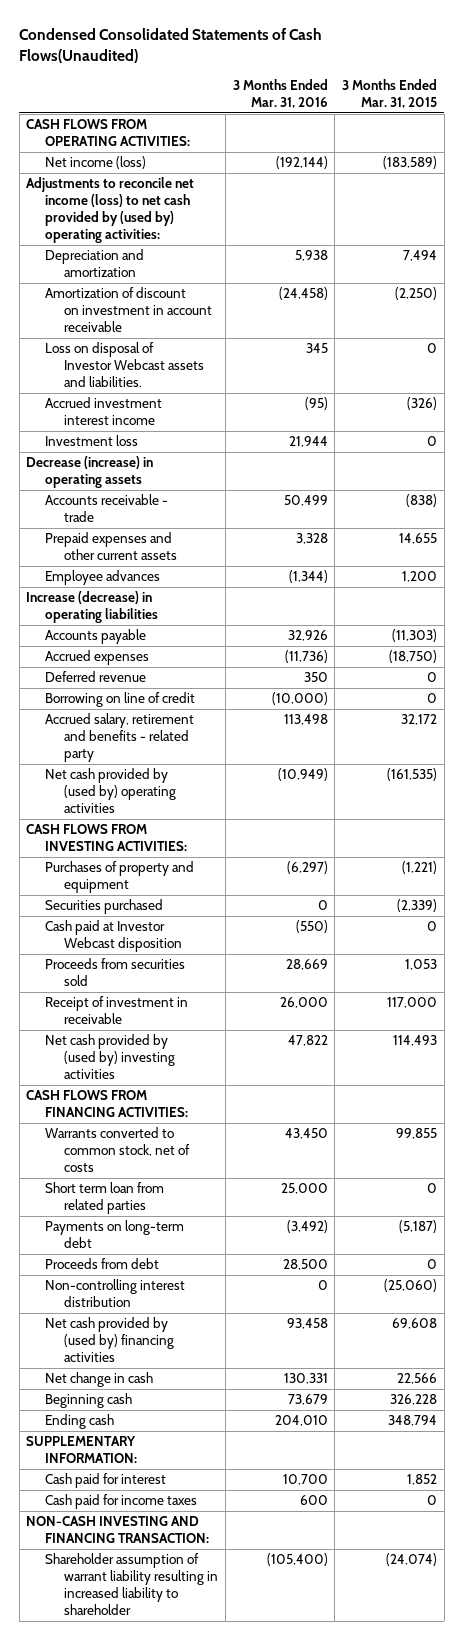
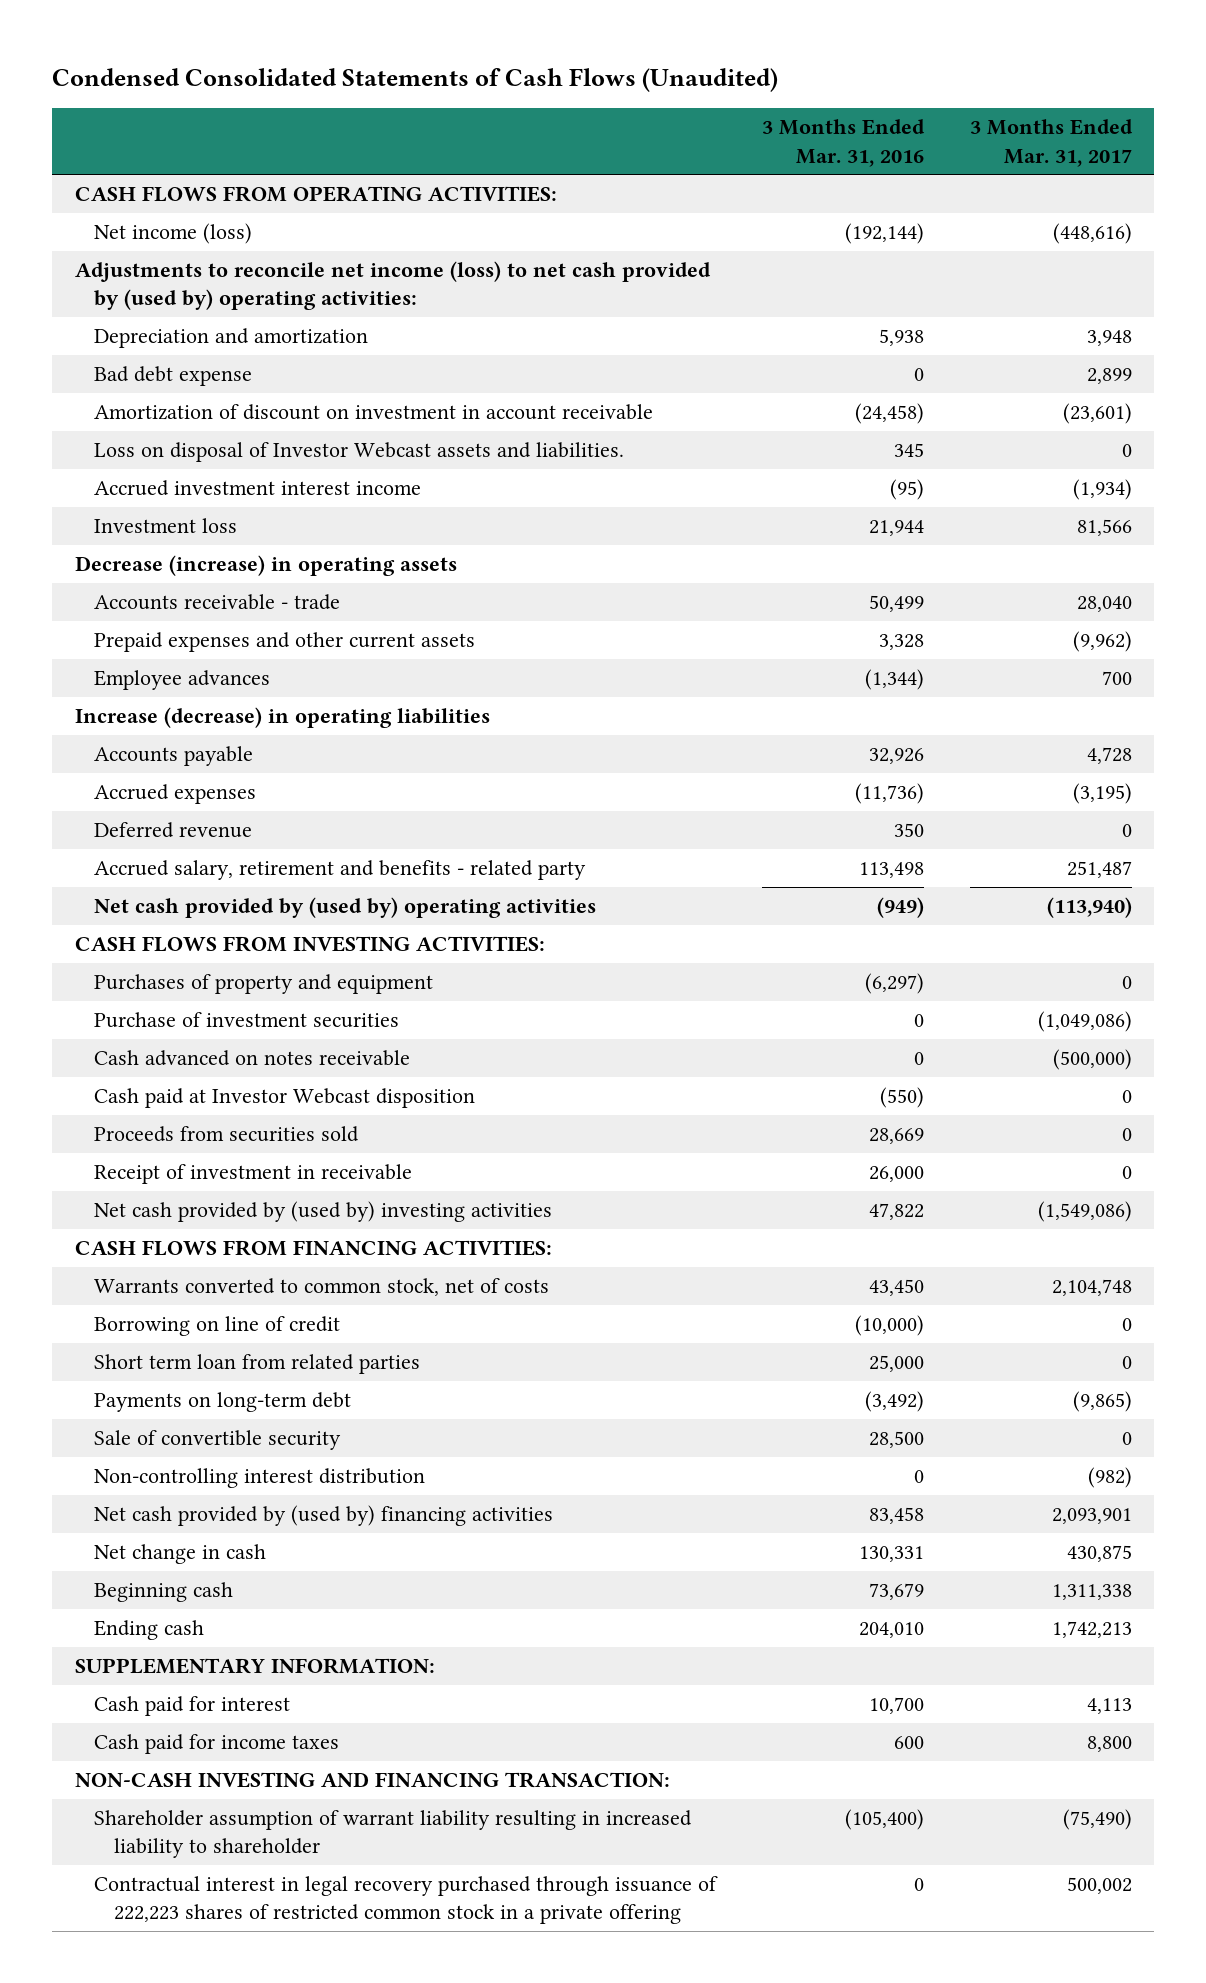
[19,28,323,64] Condensed Consolidated Statements of Cash Flows(Unaudited) -> [51,68,778,93] Condensed Consolidated Statements of Cash Flows (Unaudited)
[341,79,437,109] 3 Months Ended Mar. 31, 2015 -> none
none -> [969,119,1133,167] 3 Months Ended Mar. 31, 2017
none -> [94,365,253,386] Bad debt expense
[277,768,328,782] (10,949) -> [876,896,924,918] (949)
[45,899,164,915] Securities purchased -> [94,1011,400,1028] Purchase of investment securities
none -> [94,1049,411,1066] Cash advanced on notes receivable
[45,692,196,708] Borrowing on line of credit -> [94,1315,341,1336] Borrowing on line of credit
[45,1258,160,1270] Proceeds from debt -> [94,1429,342,1450] Sale of convertible security
[286,1318,328,1330] 93,458 -> [868,1506,924,1524] 83,458
none -> [94,1875,719,1925] Contractual interest in legal recovery purchased through issuance of 222,223 shares of restricted common stock in a private offering

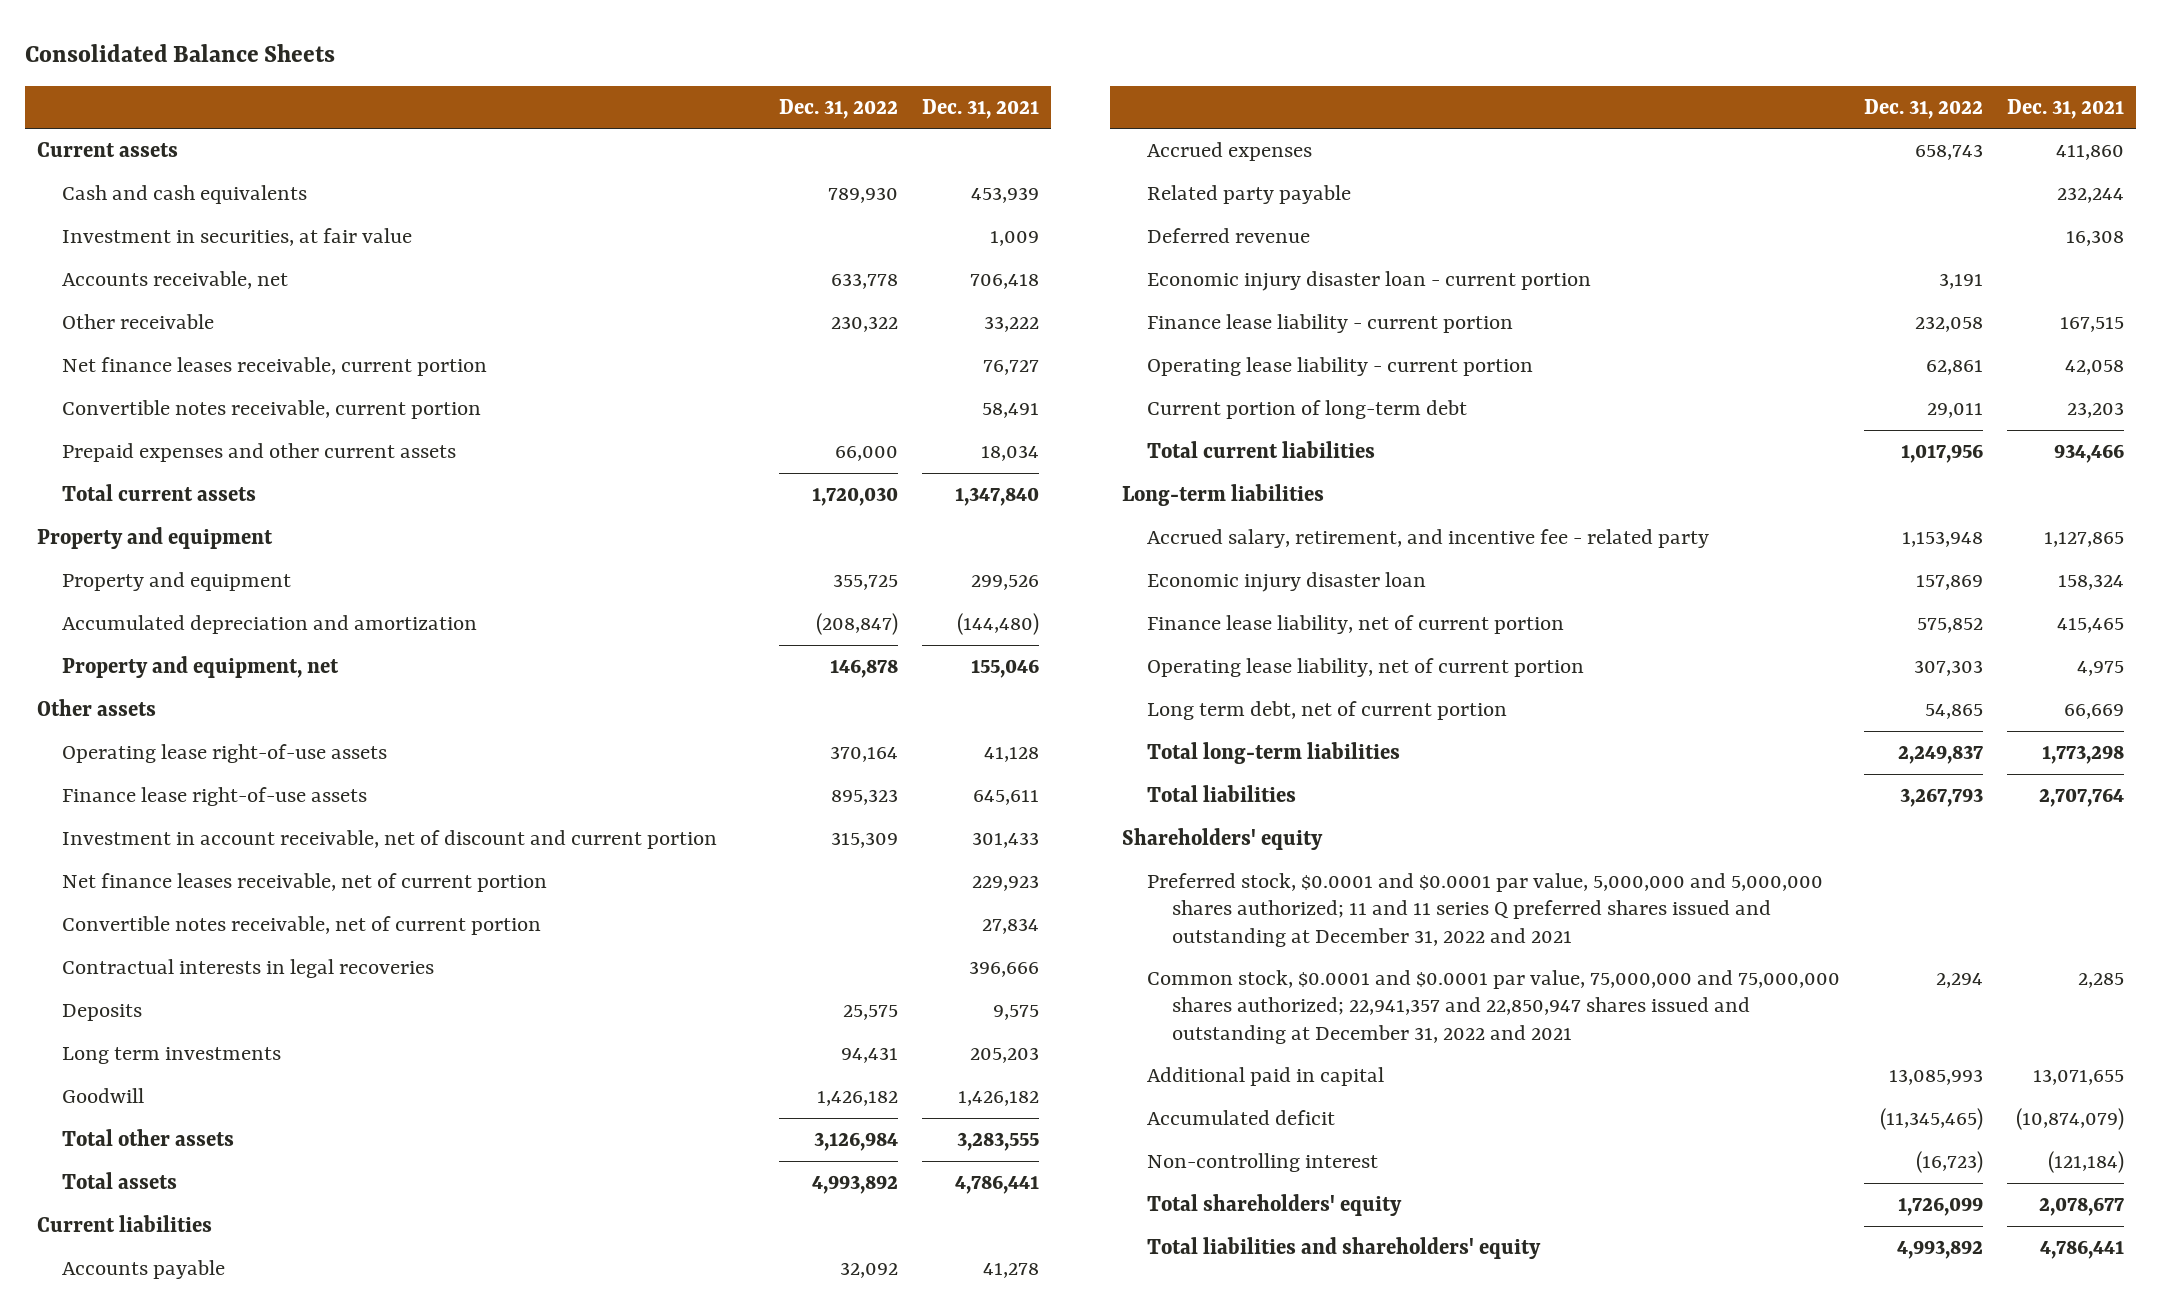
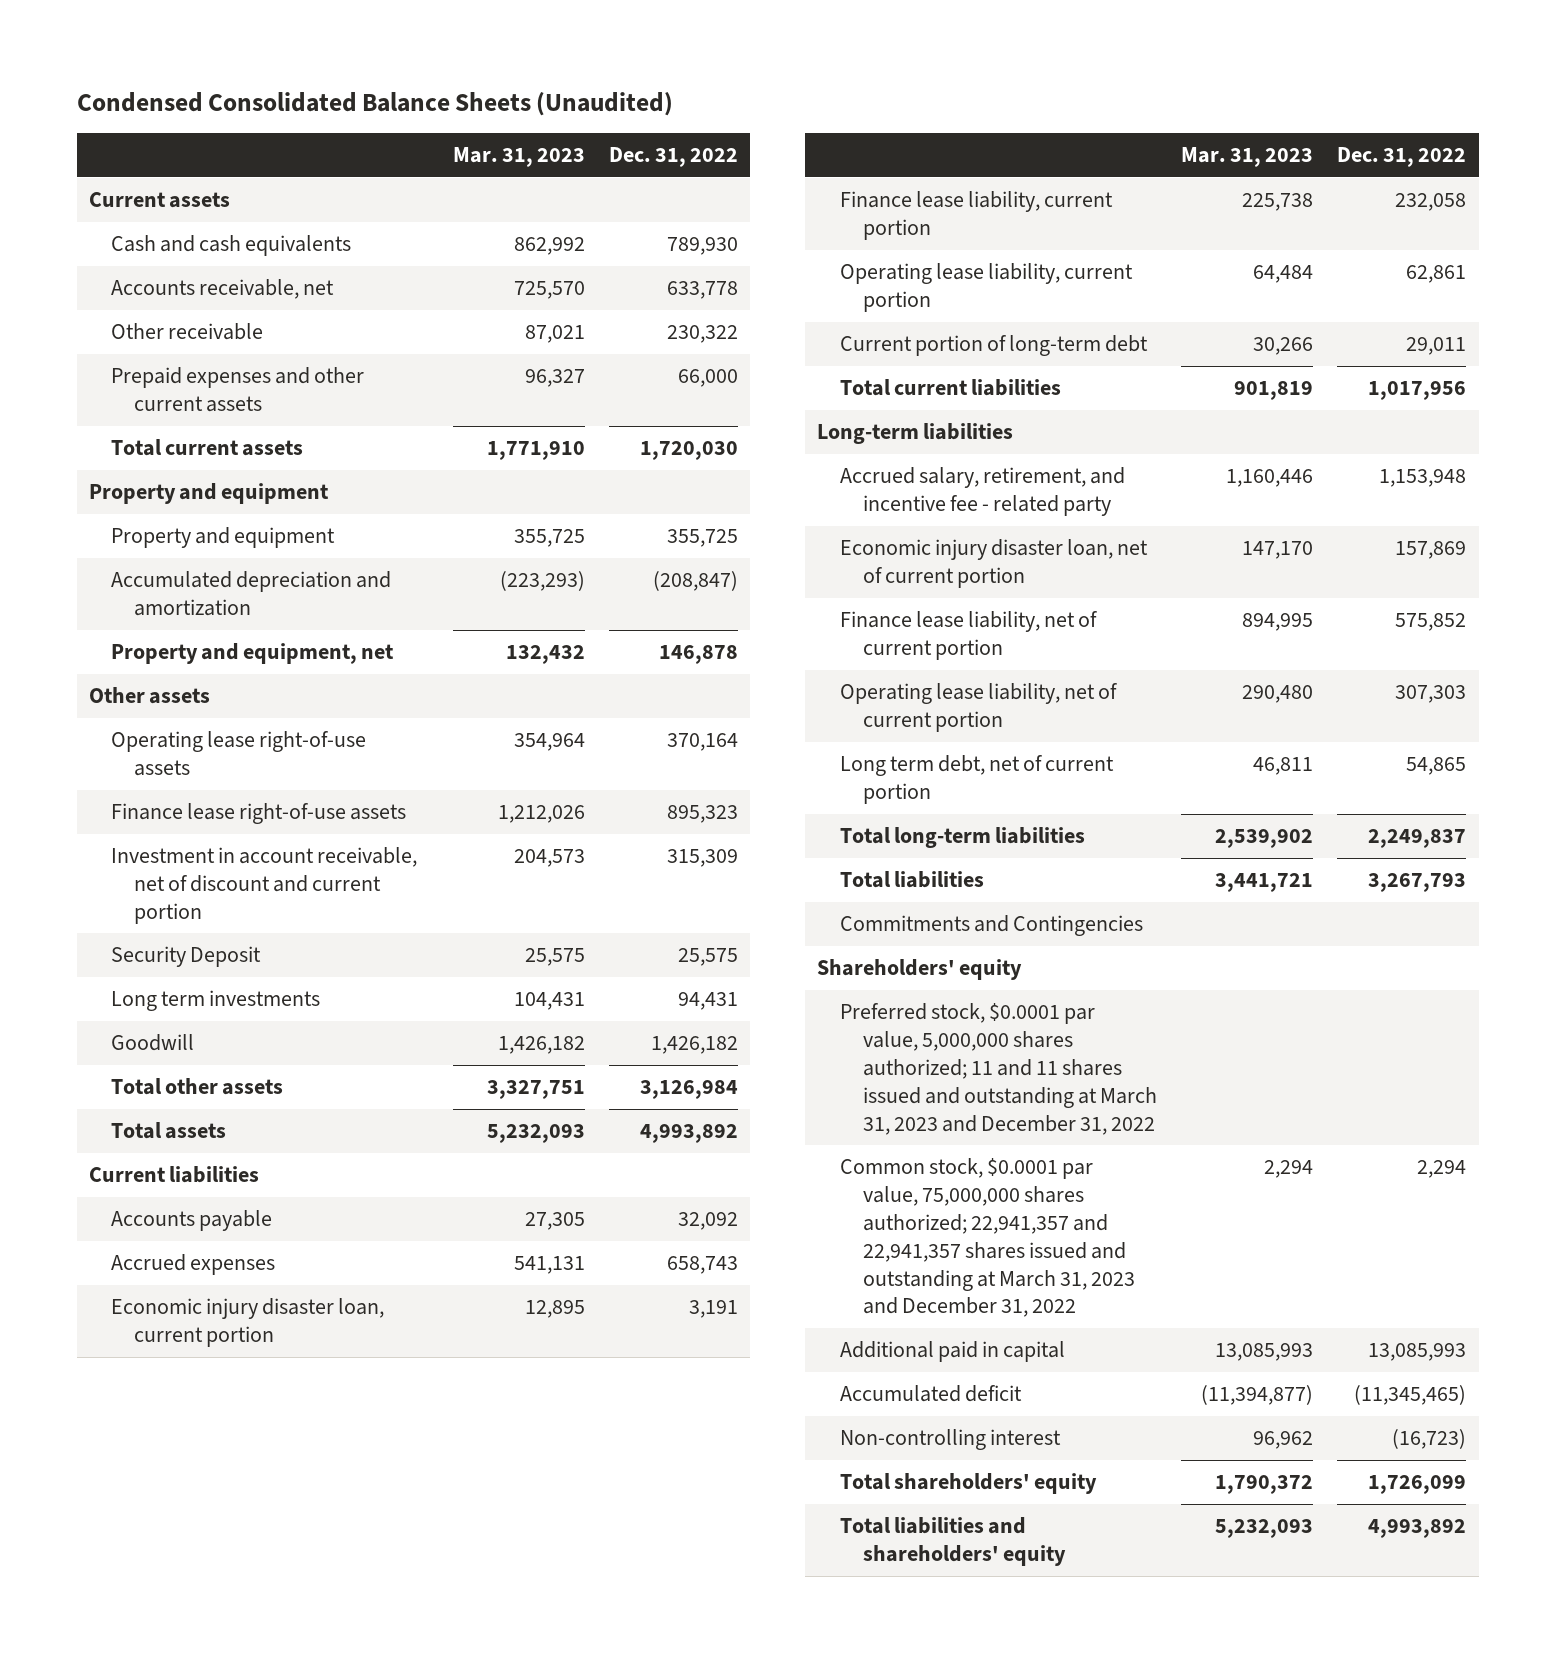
[25,44,336,63] Consolidated Balance Sheets -> [76,91,673,116] Condensed Consolidated Balance Sheets (Unaudited)
[922,98,1040,119] Dec. 31, 2021 -> none
none -> [452,147,585,168] Mar. 31, 2023
[62,228,413,247] Investment in securities, at fair value -> none
[62,357,488,377] Net finance leases receivable, current portion -> none
[62,400,482,420] Convertible notes receivable, current portion -> none
[62,873,548,893] Net finance leases receivable, net of current portion -> none
[62,916,542,936] Convertible notes receivable, net of current portion -> none
[62,959,435,979] Contractual interests in legal recoveries -> none
[62,1004,143,1022] Deposits -> [111,946,262,968] Security Deposit
[1147,185,1352,205] Related party payable -> none
[1147,228,1311,244] Deferred revenue -> none
[1147,271,1592,292] Economic injury disaster loan - current portion -> [111,1298,385,1347] Economic injury disaster loan, current portion
[1147,314,1514,334] Finance lease liability - current portion -> [840,191,1114,240] Finance lease liability, current portion
[1147,357,1534,377] Operating lease liability - current portion -> [840,263,1134,312] Operating lease liability, current portion
[1147,572,1427,593] Economic injury disaster loan -> [840,539,1149,588] Economic injury disaster loan, net of current portion
none -> [840,915,1144,937] Commitments and Contingencies
[1147,873,1824,947] Preferred stock, $0.0001 and $0.0001 par value, 5,000,000 and 5,000,000 shares authorized; 11 and 11 series Q preferred shares issued and outstanding at December 31, 2022 and 2021 -> [840,1003,1157,1135] Preferred stock, $0.0001 par value, 5,000,000 shares authorized; 11 and 11 shares issued and outstanding at March 31, 2023 and December 31, 2022
[1147,970,1841,1044] Common stock, $0.0001 and $0.0001 par value, 75,000,000 and 75,000,000 shares authorized; 22,941,357 and 22,850,947 shares issued and outstanding at December 31, 2022 and 2021 -> [840,1158,1135,1318] Common stock, $0.0001 par value, 75,000,000 shares authorized; 22,941,357 and 22,941,357 shares issued and outstanding at March 31, 2023 and December 31, 2022

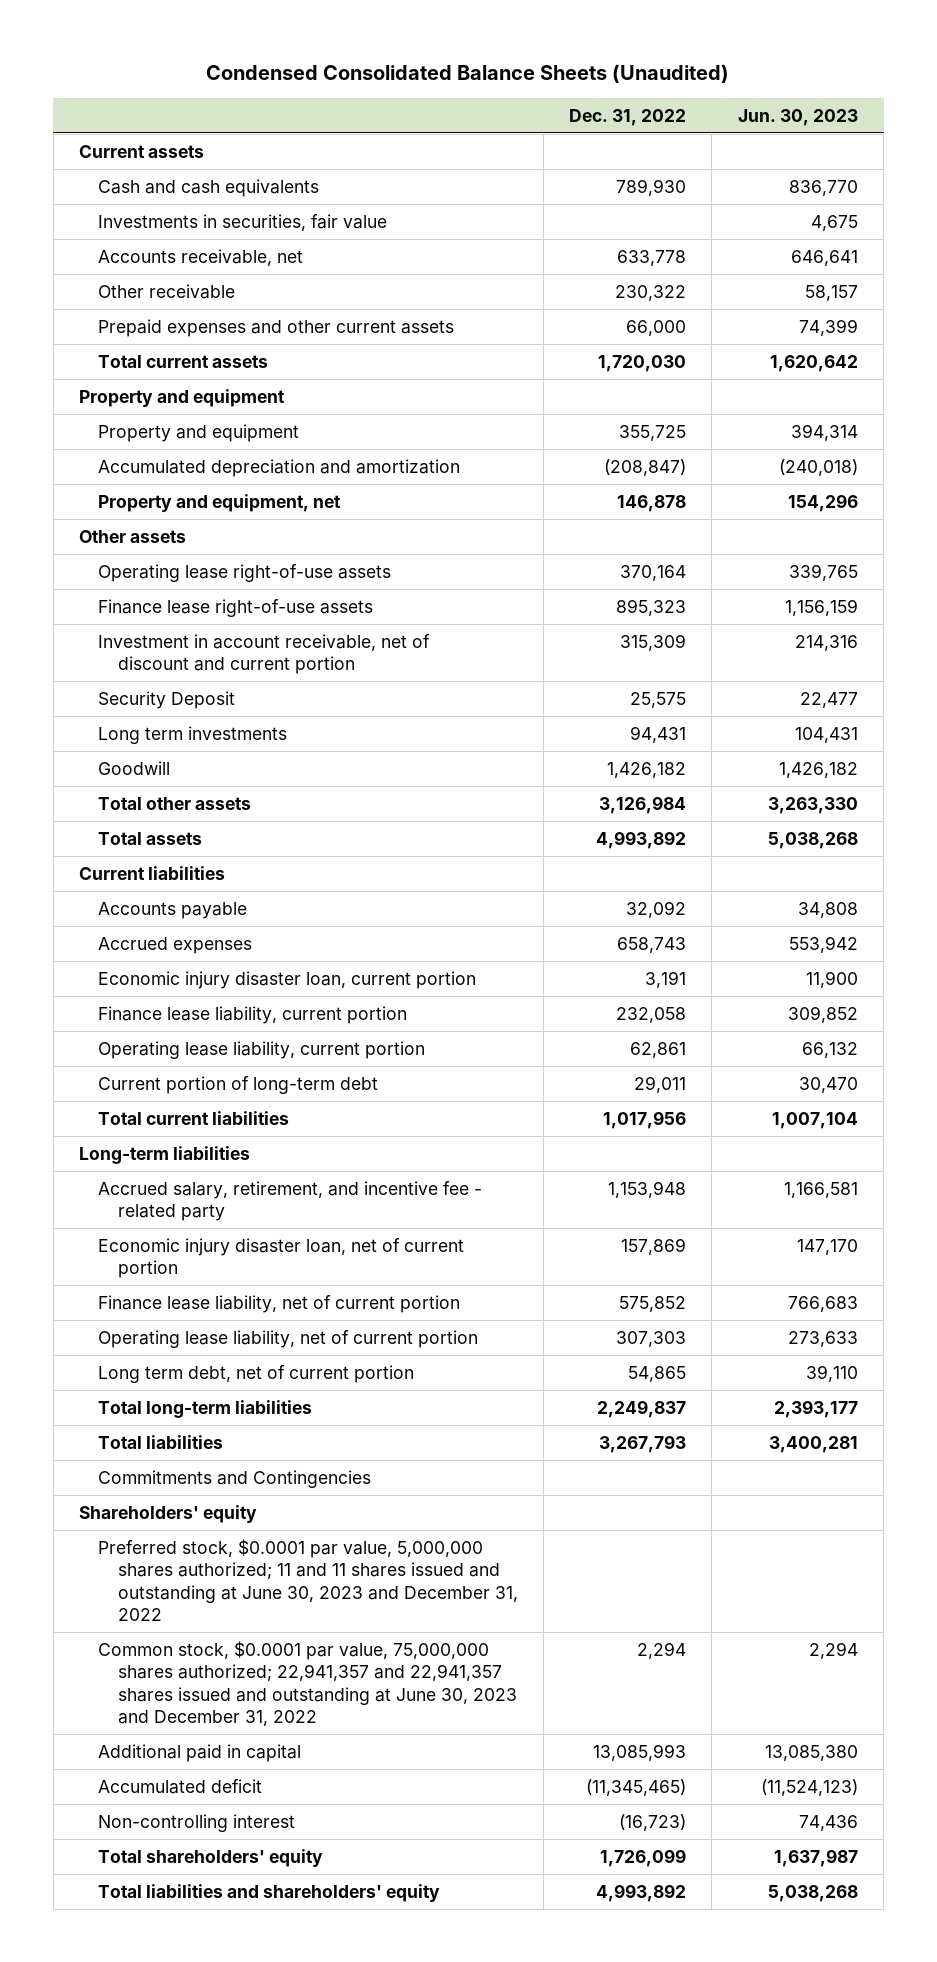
[452,147,585,168] Mar. 31, 2023 -> none
none -> [737,108,858,126] Jun. 30, 2023
none -> [98,213,388,231] Investments in securities, fair value
[840,1003,1157,1135] Preferred stock, $0.0001 par value, 5,000,000 shares authorized; 11 and 11 shares issued and outstanding at March 31, 2023 and December 31, 2022 -> [98,1538,518,1621] Preferred stock, $0.0001 par value, 5,000,000 shares authorized; 11 and 11 shares issued and outstanding at June 30, 2023 and December 31, 2022
[840,1158,1135,1318] Common stock, $0.0001 par value, 75,000,000 shares authorized; 22,941,357 and 22,941,357 shares issued and outstanding at March 31, 2023 and December 31, 2022 -> [98,1640,517,1726] Common stock, $0.0001 par value, 75,000,000 shares authorized; 22,941,357 and 22,941,357 shares issued and outstanding at June 30, 2023 and December 31, 2022

